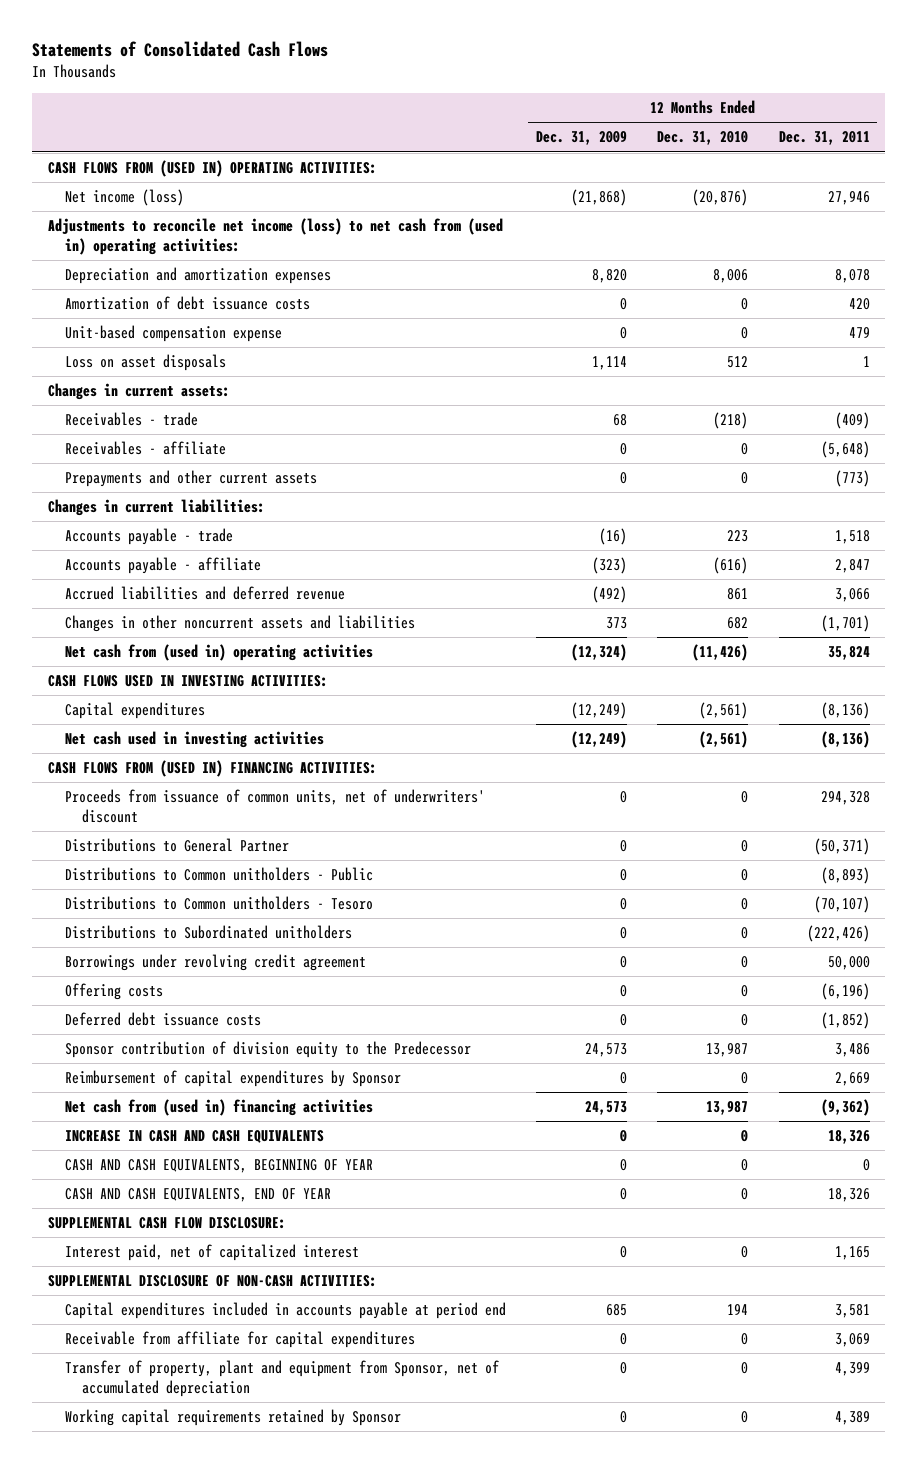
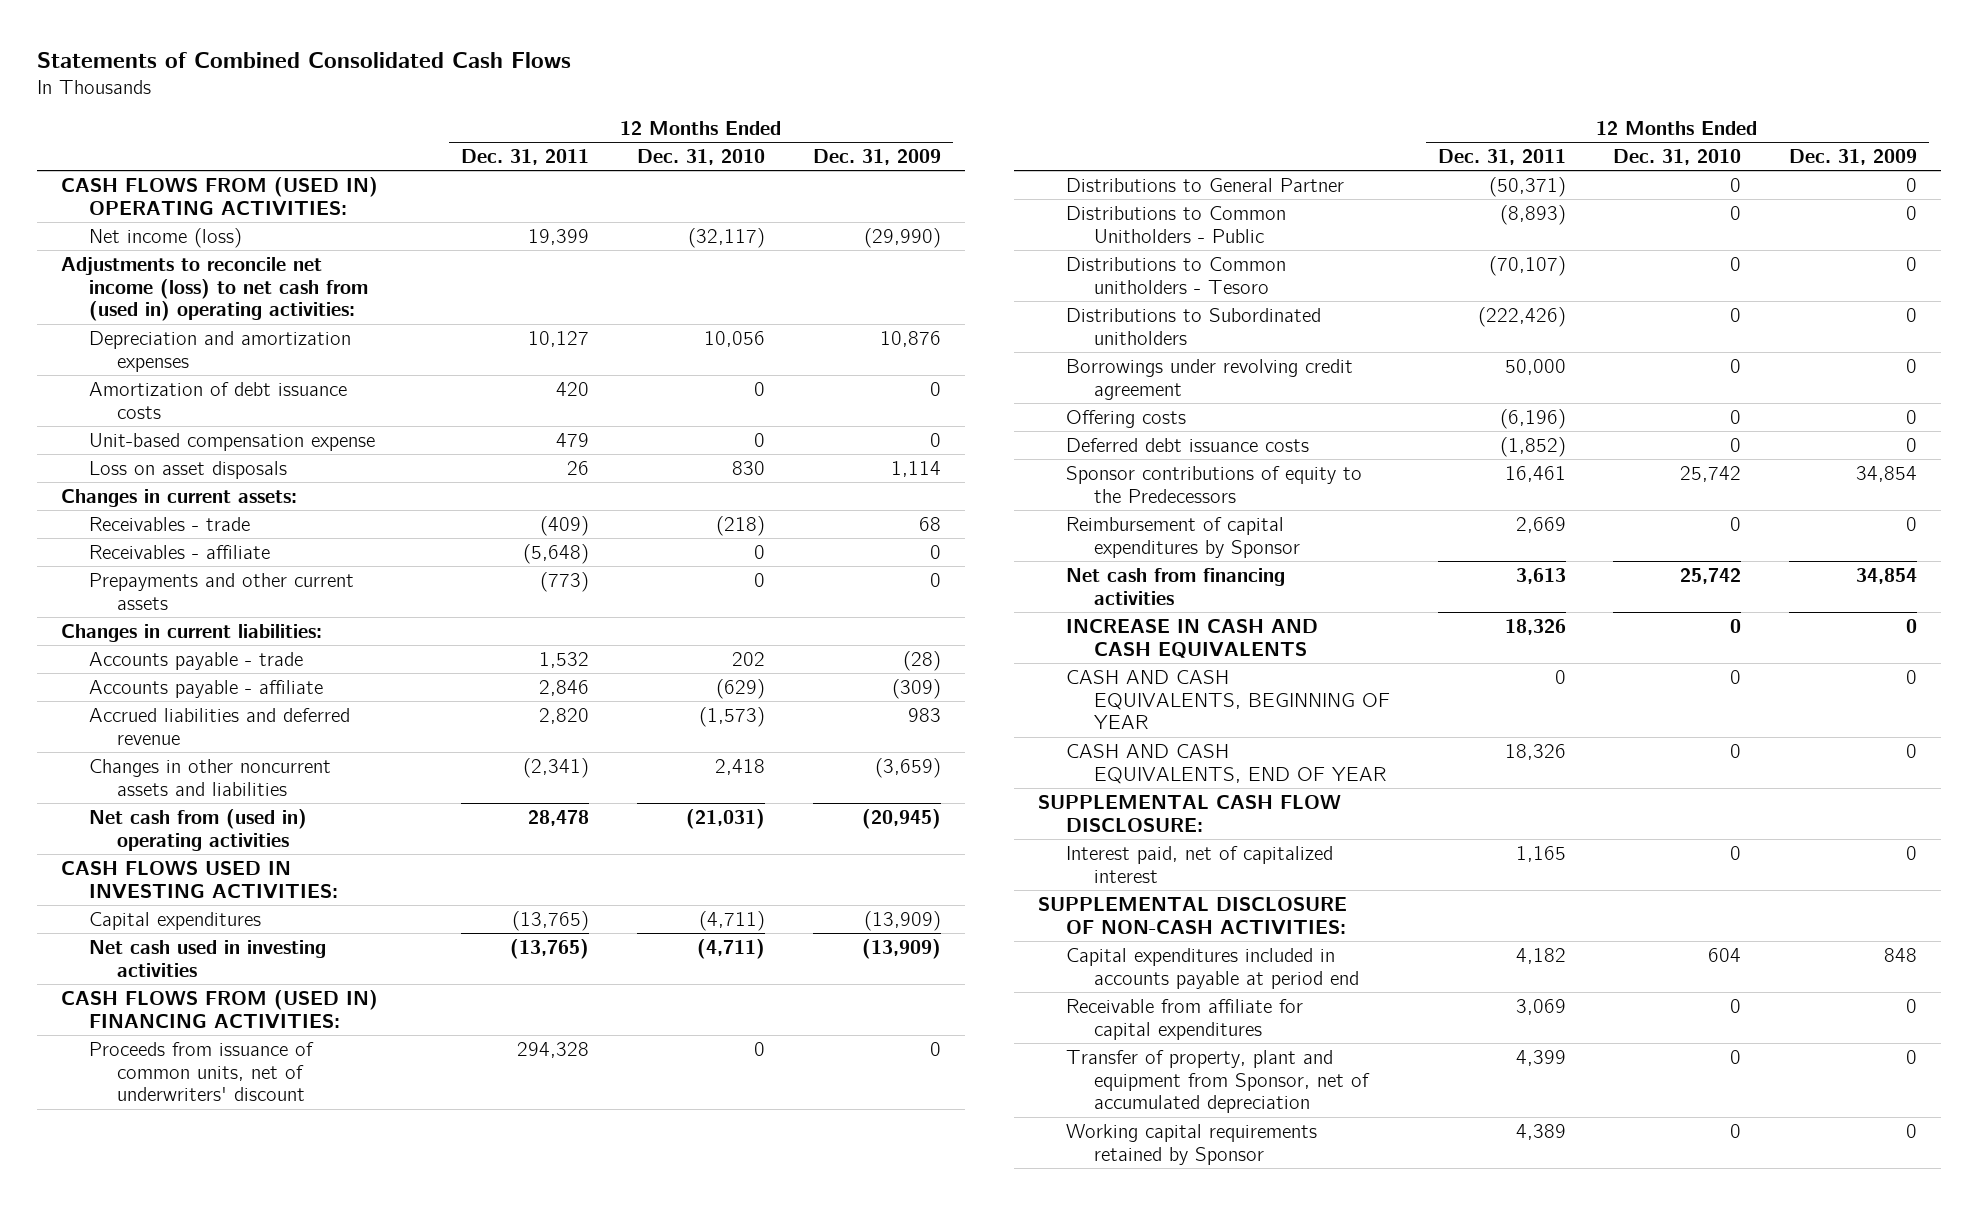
[32,41,329,58] Statements of Consolidated Cash Flows -> [37,51,572,68] Statements of Combined Consolidated Cash Flows
[570,189,627,207] (21,868) -> [863,227,941,248] (29,990)
[692,189,749,207] (20,876) -> [688,227,766,248] (32,117)
[827,191,870,206] 27,946 -> [528,228,590,245] 19,399
[591,269,627,284] 8,820 -> [879,330,941,347] 10,876
[713,269,749,284] 8,006 -> [704,330,766,347] 10,056
[834,269,870,284] 8,078 -> [528,330,590,347] 10,127
[727,356,749,369] 512 -> [732,460,766,475] 830
[862,356,870,368] 1 -> [567,460,590,475] 26
[598,528,627,546] (16) -> [902,650,941,671] (28)
[727,530,749,543] 223 -> [732,651,766,666] 202
[834,530,870,545] 1,518 -> [539,651,590,668] 1,532
[591,557,627,575] (323) -> [891,678,941,699] (309)
[713,557,749,575] (616) -> [716,678,766,699] (629)
[834,559,870,574] 2,847 -> [539,679,590,696] 2,846
[591,586,627,604] (492) -> [907,707,941,722] 983
[727,588,749,601] 861 -> [699,706,766,727] (1,573)
[834,588,870,603] 3,066 -> [539,707,590,724] 2,820
[605,617,627,630] 373 -> [874,757,941,778] (3,659)
[727,617,749,630] 682 -> [715,758,766,775] 2,418
[820,615,870,633] (1,701) -> [523,757,590,778] (2,341)
[570,644,627,662] (12,324) -> [861,808,941,829] (20,945)
[692,644,749,662] (11,426) -> [686,808,766,829] (21,031)
[827,646,870,661] 35,824 -> [528,809,590,826] 28,478
[570,702,627,720] (12,249) -> [863,910,941,931] (13,909)
[699,702,749,720] (2,561) -> [699,910,766,931] (4,711)
[820,702,870,720] (8,136) -> [512,910,590,931] (13,765)
[570,731,627,749] (12,249) -> [861,938,941,959] (13,909)
[699,731,749,749] (2,561) -> [697,938,766,959] (4,711)
[820,731,870,749] (8,136) -> [510,938,590,959] (13,765)
[64,867,373,882] Distributions to Common unitholders - Public -> [1065,205,1286,243] Distributions to Common Unitholders - Public
[64,1041,471,1059] Sponsor contribution of division equity to the Predecessor -> [1065,465,1362,503] Sponsor contributions of equity to the Predecessors
[584,1043,627,1058] 24,573 -> [1856,465,1918,482] 34,854
[706,1043,749,1058] 13,987 -> [1680,465,1742,482] 25,742
[834,1043,870,1058] 3,486 -> [1504,465,1566,482] 16,461
[64,1099,373,1117] Net cash from (used in) financing activities -> [1065,567,1285,605] Net cash from financing activities
[584,1101,627,1116] 24,573 -> [1856,567,1918,584] 34,854
[706,1101,749,1116] 13,987 -> [1680,567,1742,584] 25,742
[820,1099,870,1117] (9,362) -> [1515,567,1566,584] 3,613
[605,1304,627,1317] 685 -> [1884,947,1918,962] 848
[727,1304,749,1316] 194 -> [1708,947,1742,962] 604
[834,1304,870,1319] 3,581 -> [1515,947,1566,964] 4,182

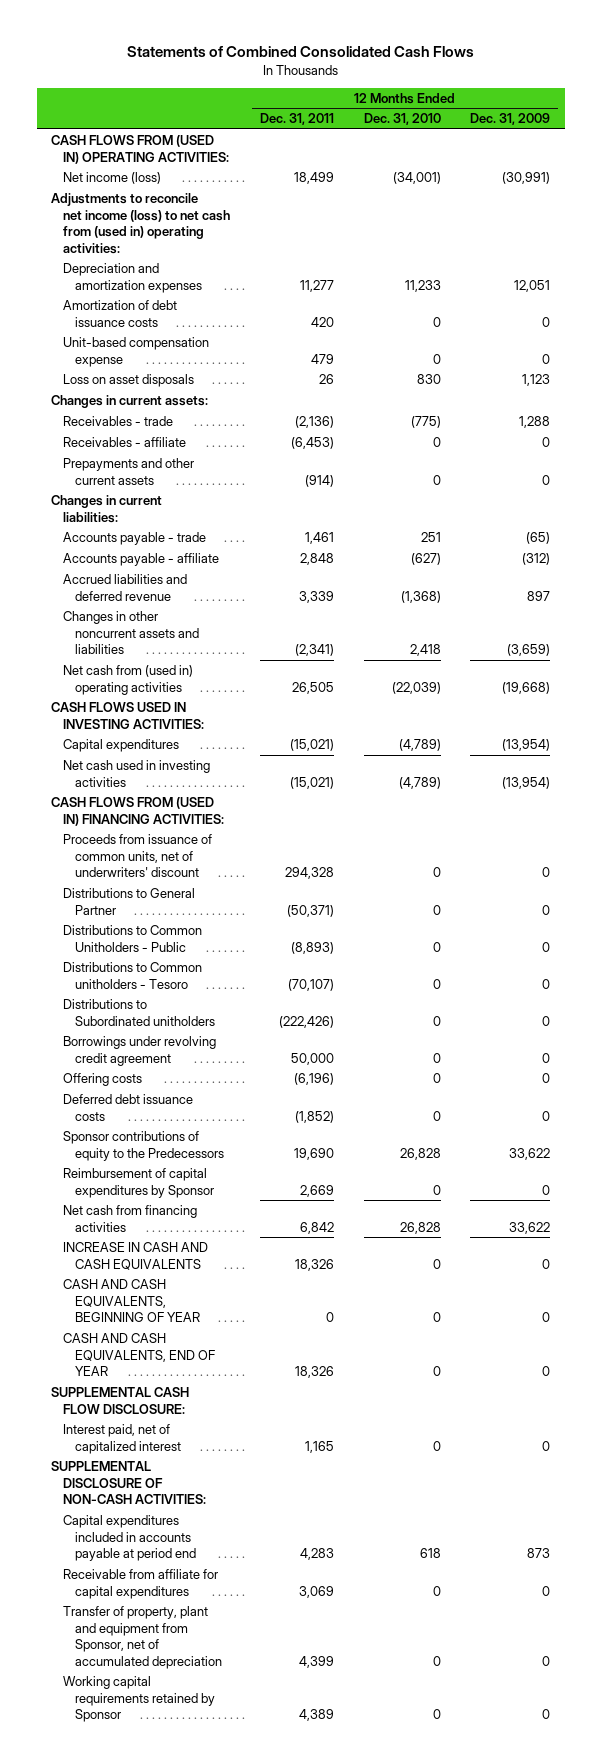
[528,228,590,245] 19,399 -> [293,172,334,185] 18,499
[688,227,766,248] (32,117) -> [392,172,441,185] (34,001)
[863,227,941,248] (29,990) -> [502,172,551,185] (30,991)
[528,330,590,347] 10,127 -> [299,279,334,292] 11,277
[704,330,766,347] 10,056 -> [404,279,441,292] 11,233
[879,330,941,347] 10,876 -> [514,279,551,292] 12,051
[890,460,941,477] 1,114 -> [522,374,551,387] 1,123
[540,515,590,536] (409) -> [294,416,334,429] (2,136)
[716,515,766,536] (218) -> [410,416,441,429] (775)
[918,516,941,531] 68 -> [519,416,551,429] 1,288
[523,543,590,564] (5,648) -> [290,437,334,450] (6,453)
[540,571,590,592] (773) -> [304,474,334,487] (914)
[539,651,590,668] 1,532 -> [304,532,334,545] 1,461
[732,651,766,666] 202 -> [420,532,441,543] 251
[902,650,941,671] (28) -> [526,532,551,545] (65)
[539,679,590,696] 2,846 -> [299,553,334,566] 2,848
[716,678,766,699] (629) -> [410,553,441,566] (627)
[891,678,941,699] (309) -> [522,553,551,566] (312)
[539,707,590,724] 2,820 -> [298,590,334,603] 3,339
[699,706,766,727] (1,573) -> [400,590,441,603] (1,368)
[907,707,941,722] 983 -> [527,590,551,601] 897
[528,809,590,826] 28,478 -> [291,681,334,694] 26,505
[686,808,766,829] (21,031) -> [391,681,441,694] (22,039)
[861,808,941,829] (20,945) -> [502,681,551,694] (19,668)
[512,910,590,931] (13,765) -> [289,739,334,752] (15,021)
[699,910,766,931] (4,711) -> [398,739,441,752] (4,789)
[863,910,941,931] (13,909) -> [502,739,551,752] (13,954)
[510,938,590,959] (13,765) -> [289,776,334,789] (15,021)
[697,938,766,959] (4,711) -> [398,776,441,789] (4,789)
[861,938,941,959] (13,909) -> [502,776,551,789] (13,954)
[1504,465,1566,482] 16,461 -> [293,1147,334,1160] 19,690
[1680,465,1742,482] 25,742 -> [399,1147,441,1160] 26,828
[1856,465,1918,482] 34,854 -> [509,1147,551,1160] 33,622
[1515,567,1566,584] 3,613 -> [299,1221,334,1234] 6,842
[1680,567,1742,584] 25,742 -> [399,1221,441,1234] 26,828
[1856,567,1918,584] 34,854 -> [509,1221,551,1234] 33,622
[1515,947,1566,964] 4,182 -> [299,1548,334,1561] 4,283
[1708,947,1742,962] 604 -> [419,1548,441,1559] 618
[1884,947,1918,962] 848 -> [527,1548,551,1559] 873

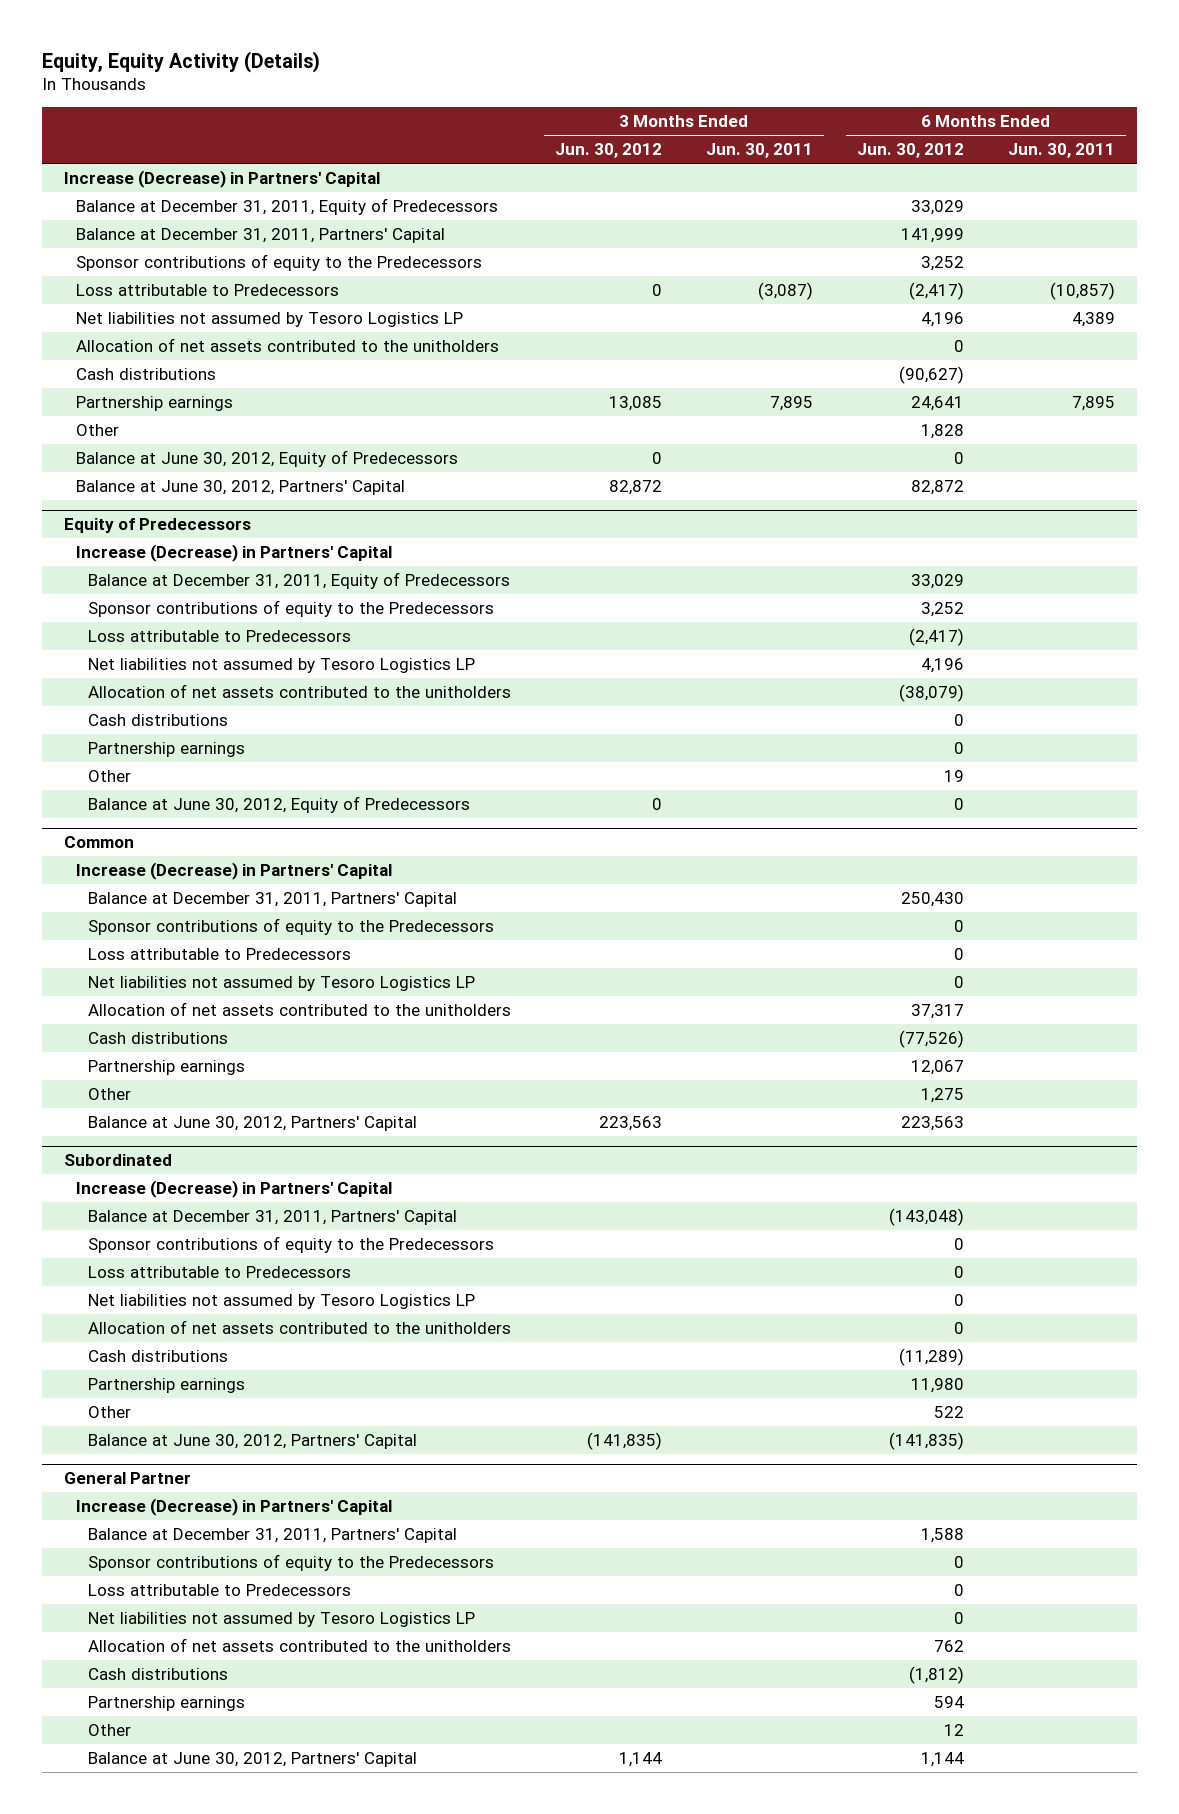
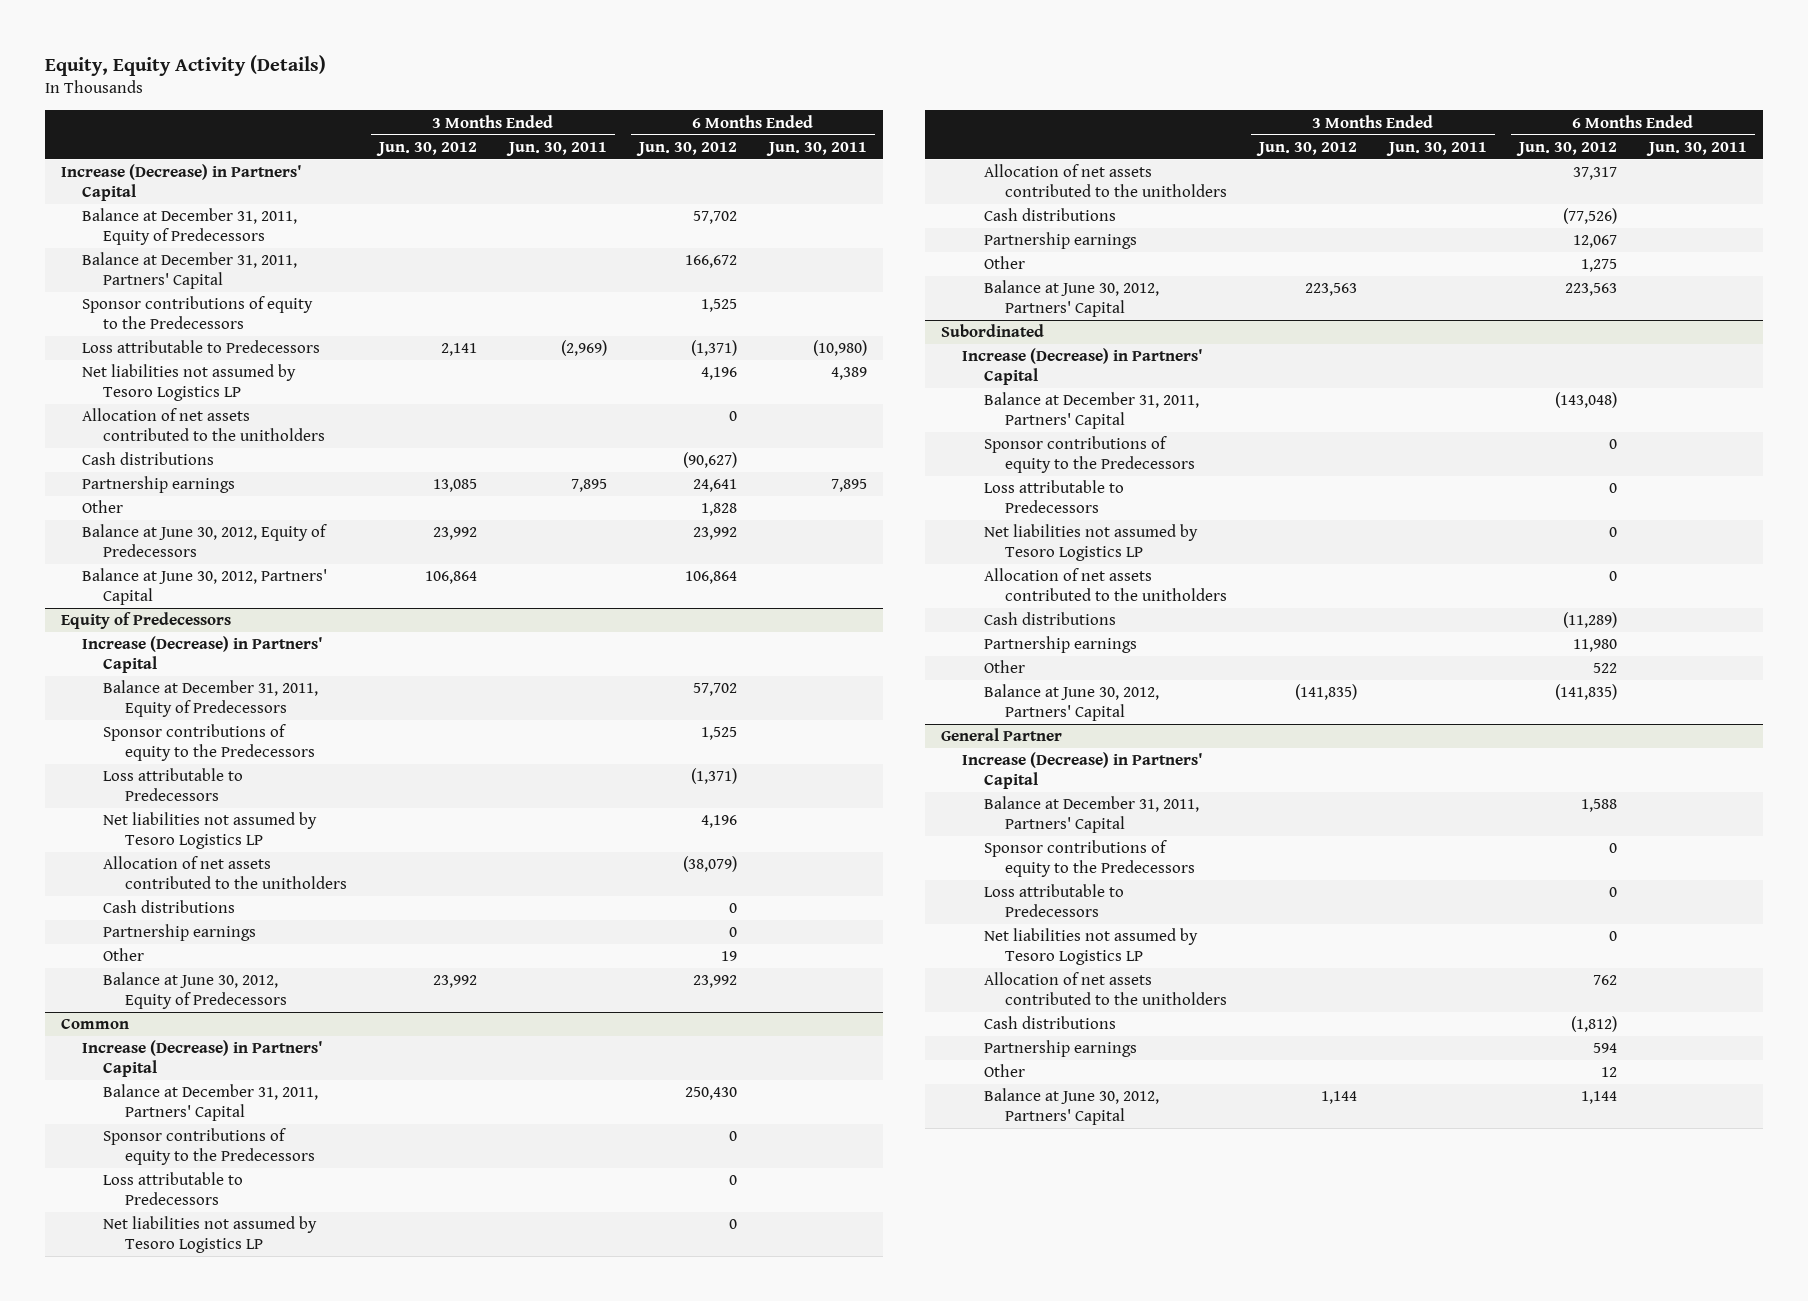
[911,199,965,215] 33,029 -> [692,211,737,225] 57,702
[901,227,965,243] 141,999 -> [684,255,737,269] 166,672
[921,255,965,271] 3,252 -> [700,299,737,313] 1,525
[651,283,662,296] 0 -> [440,343,477,357] 2,141
[757,281,813,300] (3,087) -> [560,340,607,357] (2,969)
[909,281,965,300] (2,417) -> [690,340,737,357] (1,371)
[1050,281,1116,300] (10,857) -> [812,340,867,357] (10,980)
[651,451,662,464] 0 -> [432,527,477,541] 23,992
[954,451,965,464] 0 -> [692,527,737,541] 23,992
[608,479,662,495] 82,872 -> [424,571,477,585] 106,864
[911,479,965,495] 82,872 -> [684,571,737,585] 106,864
[911,573,965,589] 33,029 -> [692,683,737,697] 57,702
[921,601,965,617] 3,252 -> [700,727,737,741] 1,525
[909,627,965,646] (2,417) -> [690,768,737,785] (1,371)
[651,797,662,810] 0 -> [432,975,477,989] 23,992
[954,797,965,810] 0 -> [692,975,737,989] 23,992

